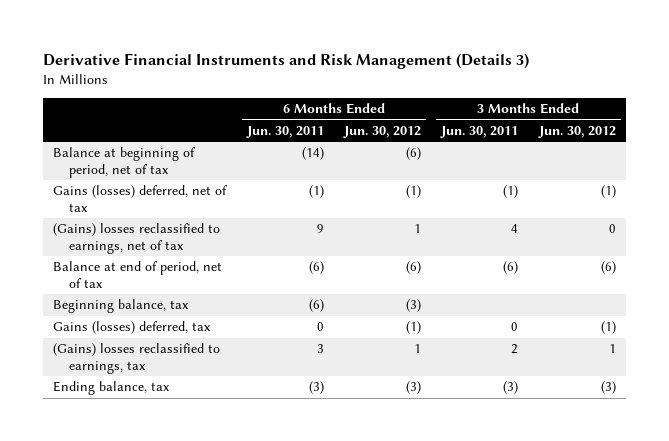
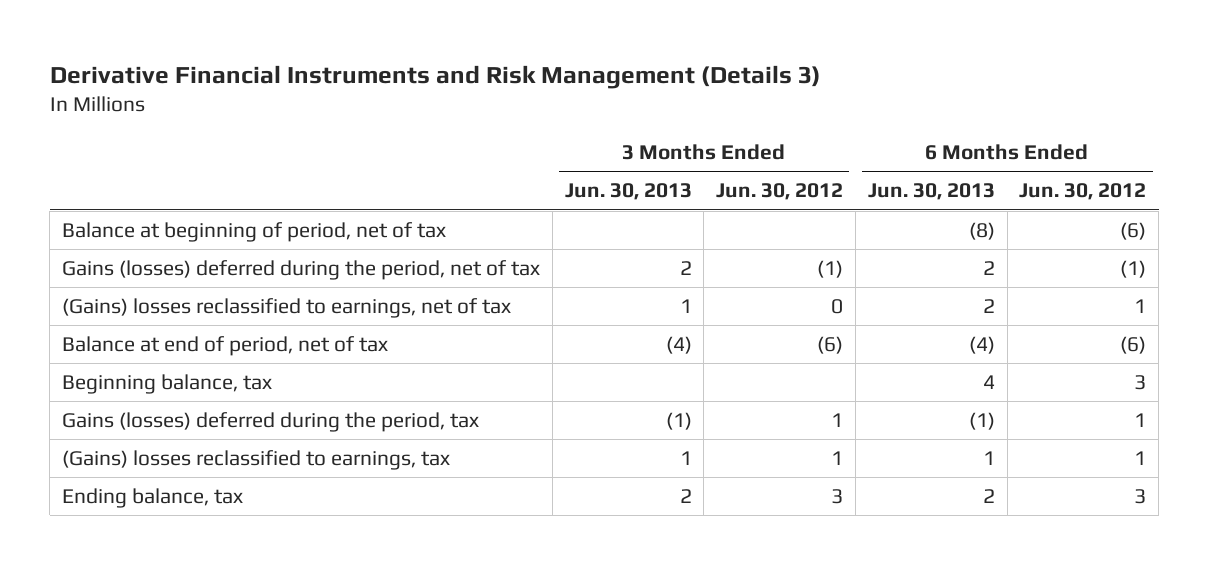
[245,125,324,138] Jun. 30, 2011 -> none
[440,125,519,138] Jun. 30, 2011 -> none
none -> [564,183,692,201] Jun. 30, 2013
none -> [867,183,995,201] Jun. 30, 2013
[53,185,229,213] Gains (losses) deferred, net of tax -> [62,260,541,281] Gains (losses) deferred during the period, net of tax
[405,299,421,313] (3) -> [1134,375,1147,391] 3
[53,321,212,335] Gains (losses) deferred, tax -> [62,412,480,433] Gains (losses) deferred during the period, tax
[405,321,421,335] (1) -> [1134,413,1147,428] 1
[600,321,616,335] (1) -> [831,413,844,428] 1
[405,381,421,395] (3) -> [1134,489,1147,505] 3
[600,381,616,395] (3) -> [831,489,844,505] 3

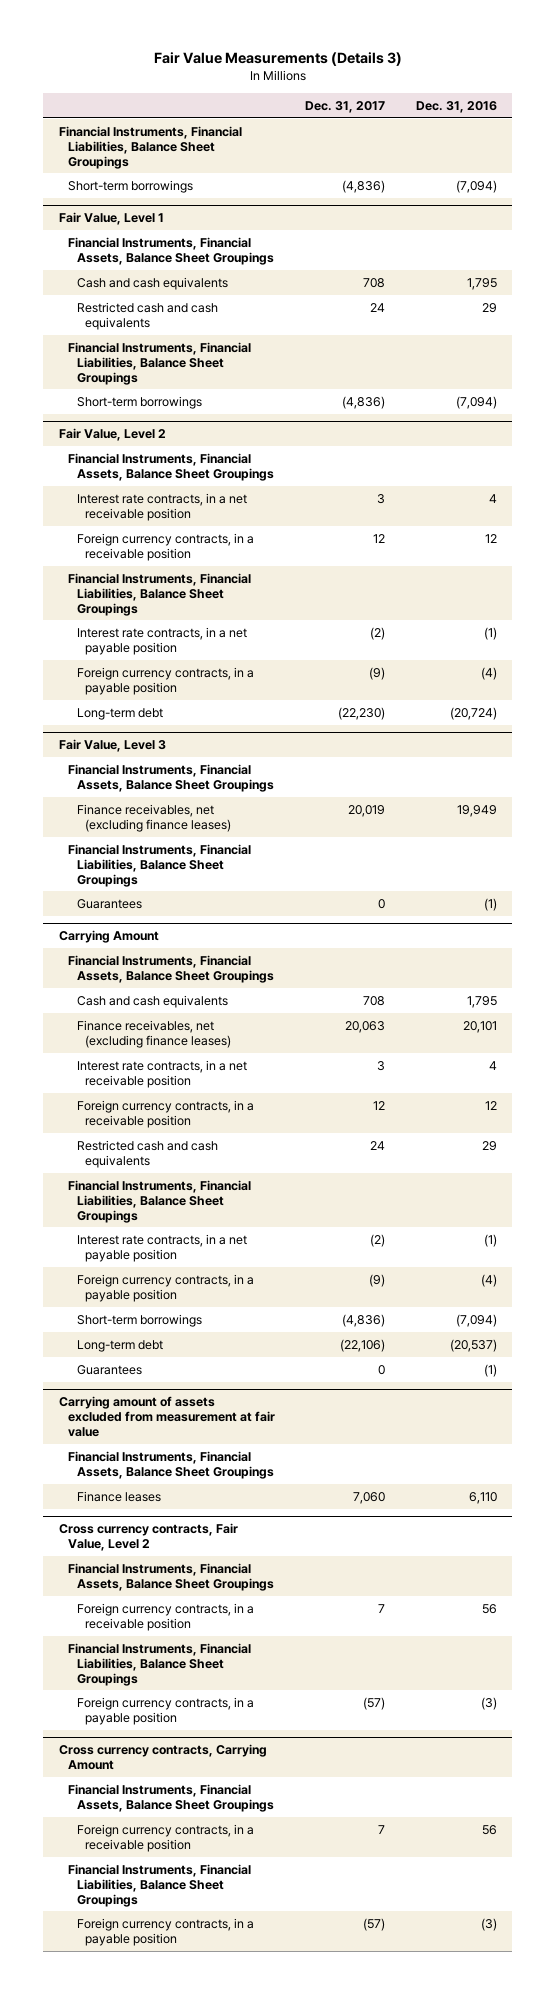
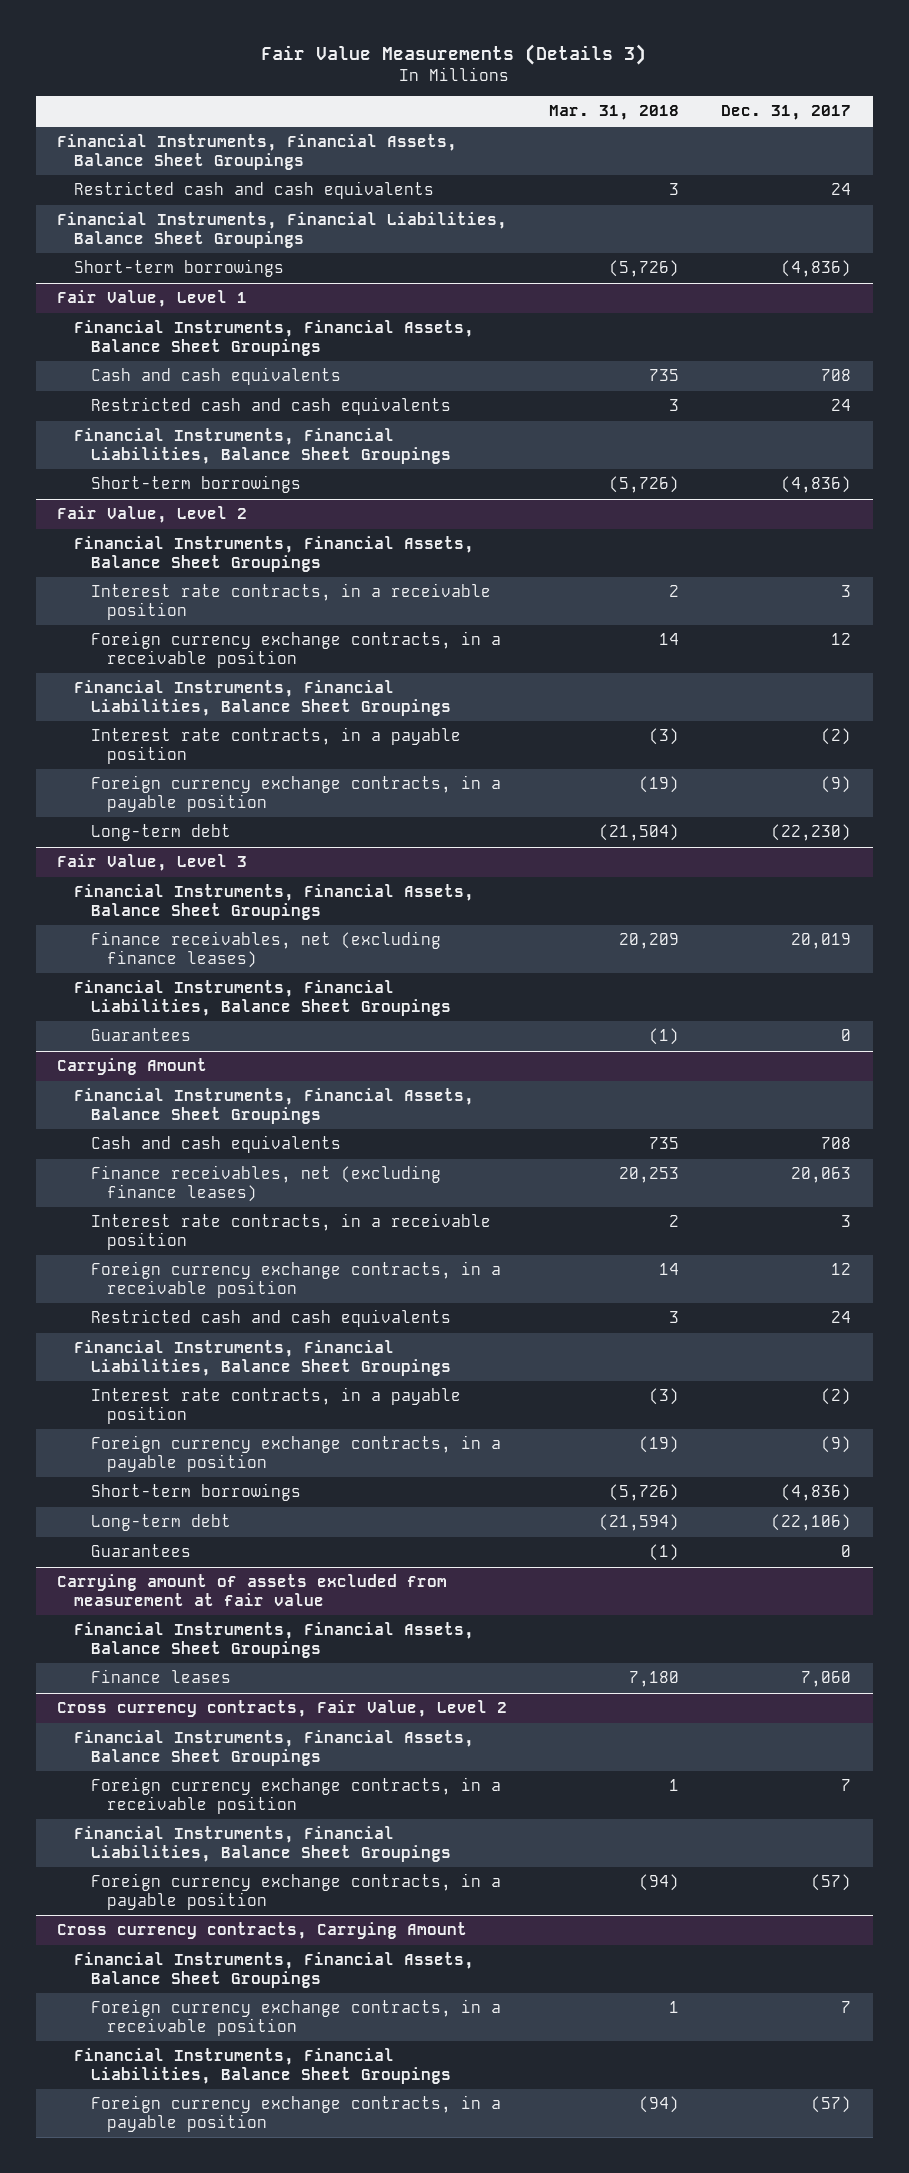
[415,100,497,113] Dec. 31, 2016 -> none
none -> [549,105,680,121] Mar. 31, 2018
none -> [57,134,458,170] Financial Instruments, Financial Assets, Balance Sheet Groupings
none -> [74,181,435,200] Restricted cash and cash equivalents
[76,492,247,521] Interest rate contracts, in a net receivable position -> [90,583,491,620] Interest rate contracts, in a receivable position
[76,532,254,561] Foreign currency contracts, in a receivable position -> [90,631,501,668] Foreign currency exchange contracts, in a receivable position
[76,626,247,655] Interest rate contracts, in a net payable position -> [90,727,461,764] Interest rate contracts, in a payable position
[76,666,254,695] Foreign currency contracts, in a payable position -> [90,775,501,812] Foreign currency exchange contracts, in a payable position
[76,1059,247,1088] Interest rate contracts, in a net receivable position -> [90,1213,491,1250] Interest rate contracts, in a receivable position
[76,1099,254,1128] Foreign currency contracts, in a receivable position -> [90,1261,501,1298] Foreign currency exchange contracts, in a receivable position
[76,1233,247,1262] Interest rate contracts, in a net payable position -> [90,1387,461,1424] Interest rate contracts, in a payable position
[76,1273,254,1302] Foreign currency contracts, in a payable position -> [90,1435,501,1472] Foreign currency exchange contracts, in a payable position
[76,1602,254,1631] Foreign currency contracts, in a receivable position -> [90,1777,501,1814] Foreign currency exchange contracts, in a receivable position
[76,1696,254,1725] Foreign currency contracts, in a payable position -> [90,1873,501,1910] Foreign currency exchange contracts, in a payable position
[76,1823,254,1852] Foreign currency contracts, in a receivable position -> [90,1999,501,2036] Foreign currency exchange contracts, in a receivable position
[76,1917,254,1946] Foreign currency contracts, in a payable position -> [90,2095,501,2132] Foreign currency exchange contracts, in a payable position

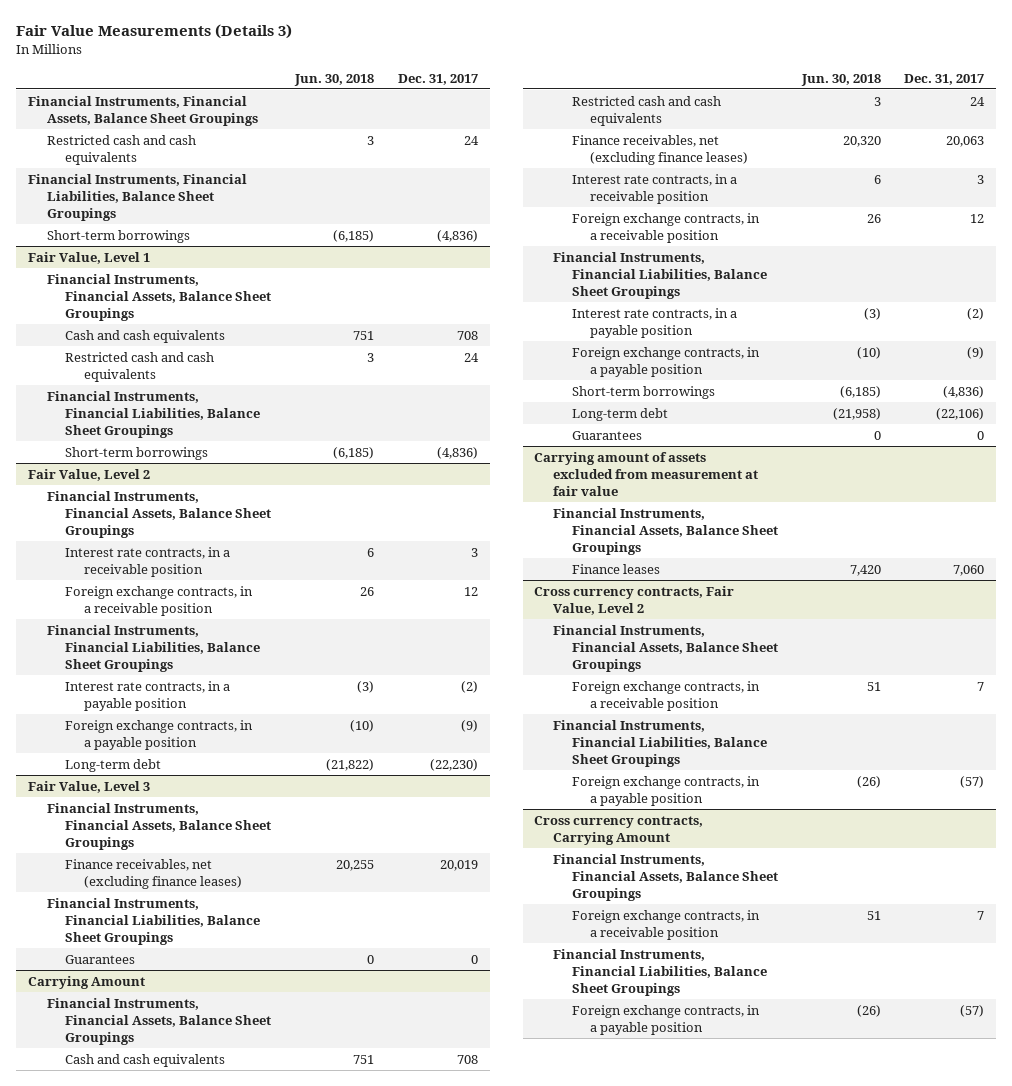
[549,105,680,121] Mar. 31, 2018 -> none
none -> [294,73,375,86] Jun. 30, 2018
[90,631,501,668] Foreign currency exchange contracts, in a receivable position -> [65,585,254,616] Foreign exchange contracts, in a receivable position
[90,775,501,812] Foreign currency exchange contracts, in a payable position -> [65,719,254,750] Foreign exchange contracts, in a payable position
[90,1309,451,1328] Restricted cash and cash equivalents -> [571,95,721,126] Restricted cash and cash equivalents
[90,1261,501,1298] Foreign currency exchange contracts, in a receivable position -> [571,212,760,243] Foreign exchange contracts, in a receivable position
[90,1435,501,1472] Foreign currency exchange contracts, in a payable position -> [571,346,760,377] Foreign exchange contracts, in a payable position
[90,1777,501,1814] Foreign currency exchange contracts, in a receivable position -> [571,680,760,711] Foreign exchange contracts, in a receivable position
[90,1873,501,1910] Foreign currency exchange contracts, in a payable position -> [571,775,760,806] Foreign exchange contracts, in a payable position
[90,1999,501,2036] Foreign currency exchange contracts, in a receivable position -> [571,909,760,940] Foreign exchange contracts, in a receivable position
[90,2095,501,2132] Foreign currency exchange contracts, in a payable position -> [571,1004,760,1035] Foreign exchange contracts, in a payable position

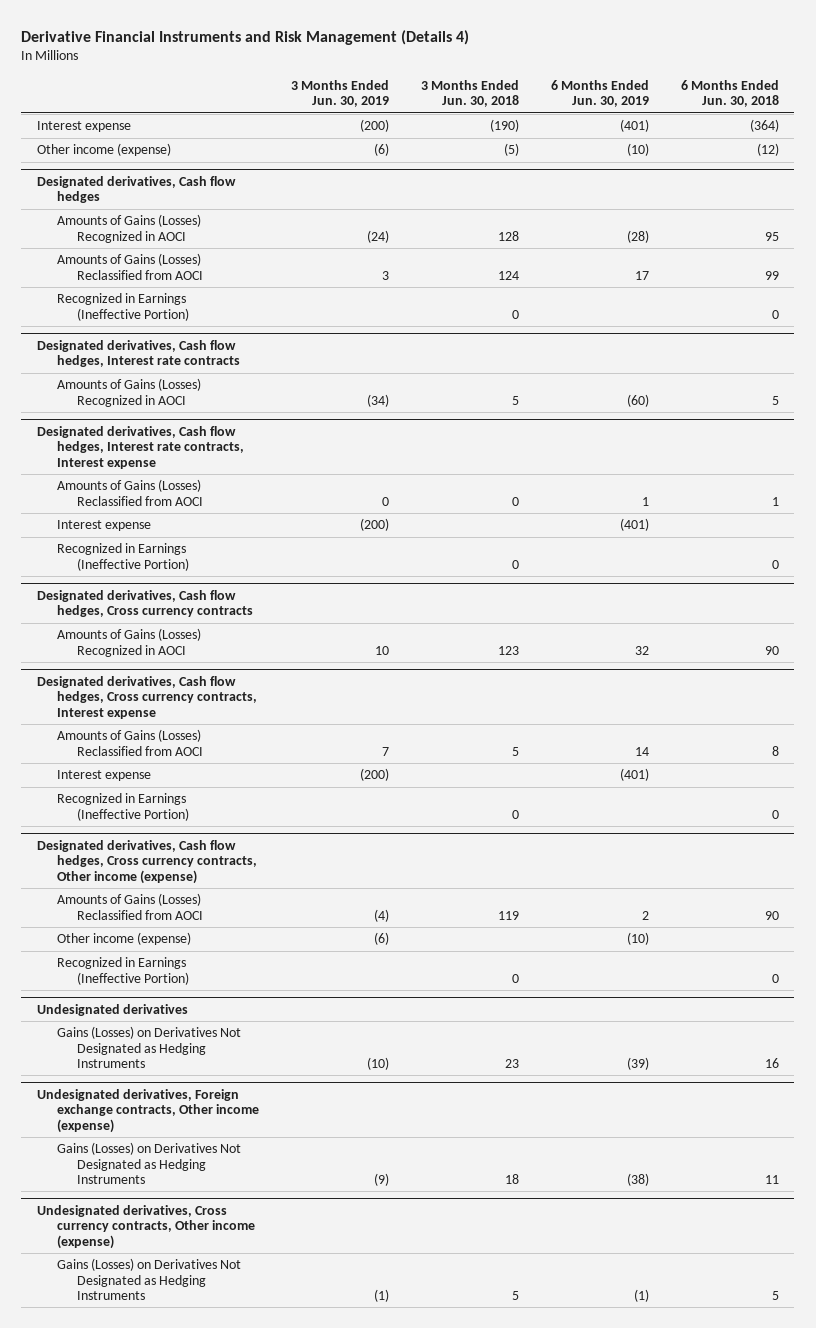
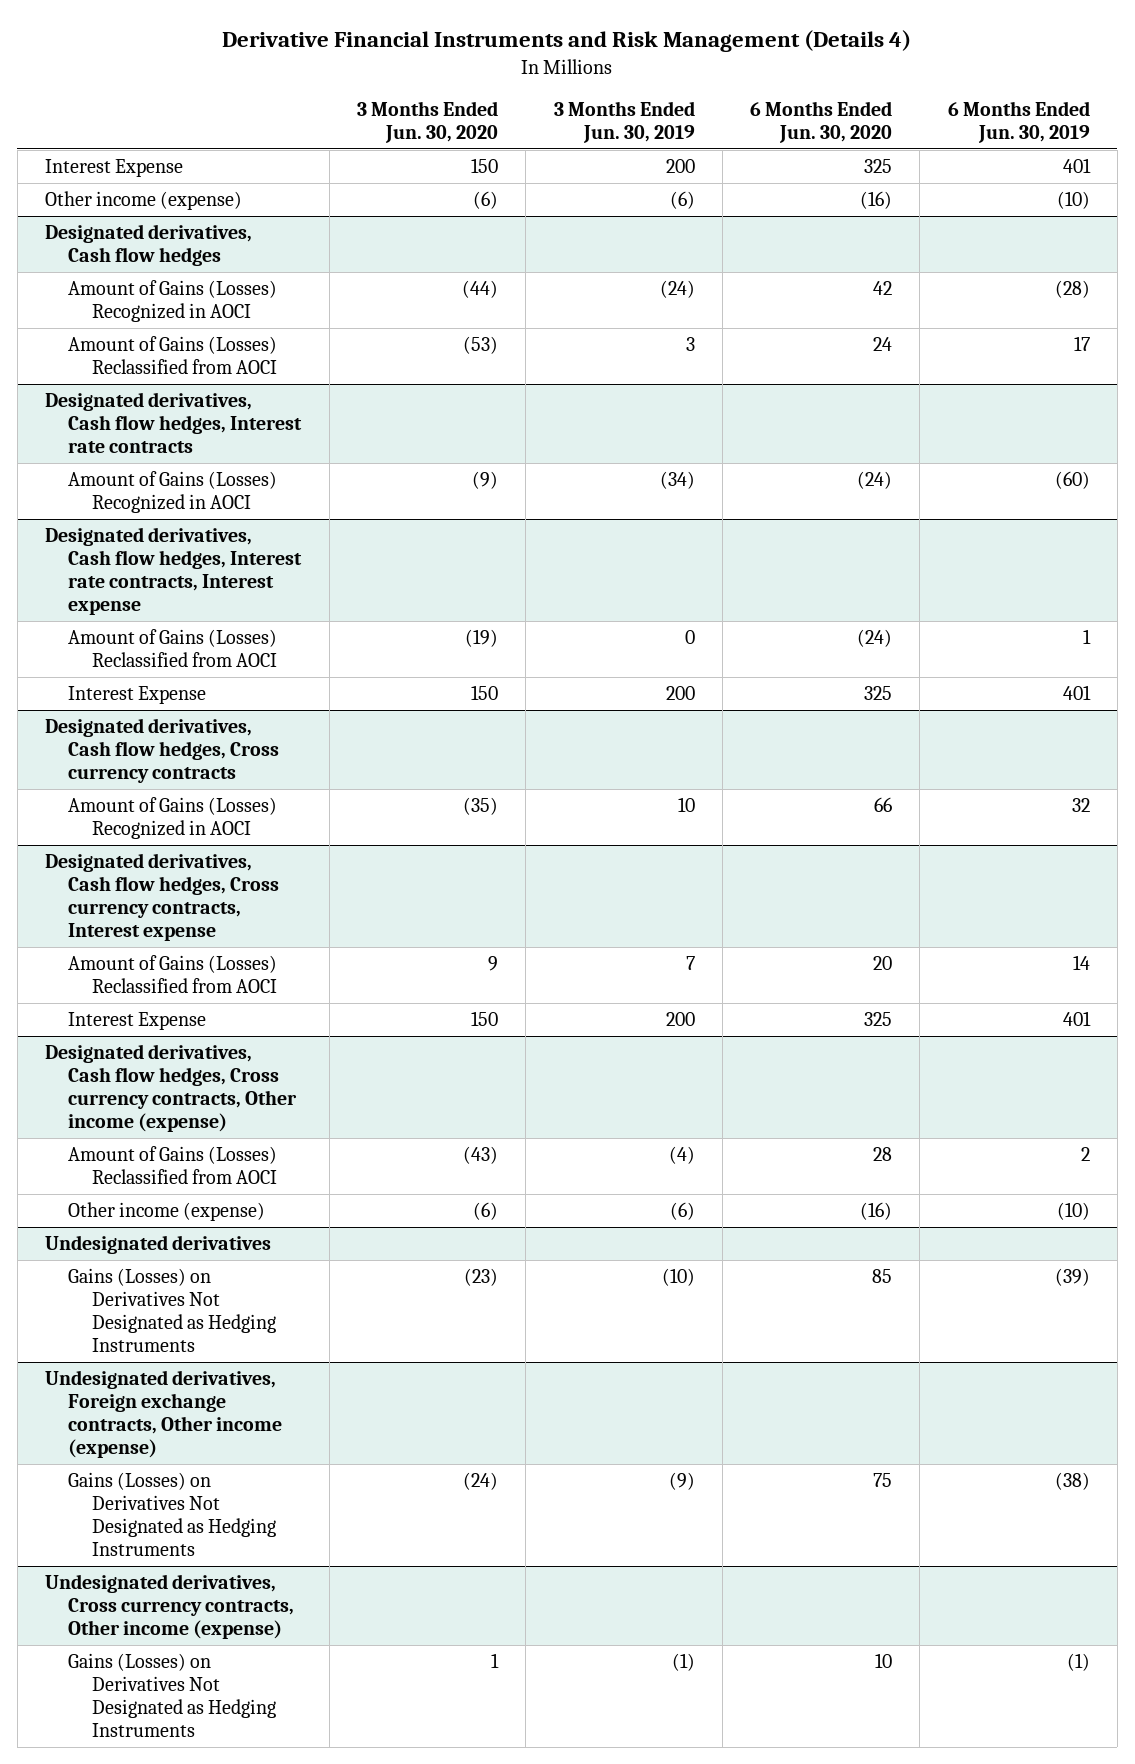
[420,79,519,108] 3 Months Ended Jun. 30, 2018 -> none
[680,79,779,108] 6 Months Ended Jun. 30, 2018 -> none
none -> [357,101,499,144] 3 Months Ended Jun. 30, 2020
none -> [750,101,893,144] 6 Months Ended Jun. 30, 2020
[37,121,132,133] Interest expense -> [44,158,183,177] Interest Expense
[360,119,390,133] (200) -> [665,158,695,173] 200
[619,119,649,133] (401) -> [1062,157,1091,173] 401
[57,293,190,321] Recognized in Earnings (Ineffective Portion) -> none
[57,214,202,243] Amounts of Gains (Losses) Recognized in AOCI -> [68,279,278,322] Amount of Gains (Losses) Recognized in AOCI
[57,253,204,280] Amounts of Gains (Losses) Reclassified from AOCI -> [68,335,278,374] Amount of Gains (Losses) Reclassified from AOCI
[57,378,202,407] Amounts of Gains (Losses) Recognized in AOCI -> [68,470,278,513] Amount of Gains (Losses) Recognized in AOCI
[57,543,190,571] Recognized in Earnings (Ineffective Portion) -> none
[57,479,204,506] Amounts of Gains (Losses) Reclassified from AOCI -> [68,628,278,667] Amount of Gains (Losses) Reclassified from AOCI
[57,520,152,532] Interest expense -> [68,685,207,704] Interest Expense
[360,518,390,532] (200) -> [665,685,695,700] 200
[619,518,649,532] (401) -> [1062,684,1091,700] 401
[57,628,202,657] Amounts of Gains (Losses) Recognized in AOCI -> [68,796,278,839] Amount of Gains (Losses) Recognized in AOCI
[57,793,190,821] Recognized in Earnings (Ineffective Portion) -> none
[57,729,204,756] Amounts of Gains (Losses) Reclassified from AOCI -> [68,954,278,993] Amount of Gains (Losses) Reclassified from AOCI
[57,770,152,782] Interest expense -> [68,1011,207,1030] Interest Expense
[360,768,390,782] (200) -> [665,1011,695,1026] 200
[619,768,649,782] (401) -> [1062,1010,1091,1026] 401
[57,893,204,920] Amounts of Gains (Losses) Reclassified from AOCI -> [68,1145,278,1184] Amount of Gains (Losses) Reclassified from AOCI
[57,957,190,985] Recognized in Earnings (Ineffective Portion) -> none

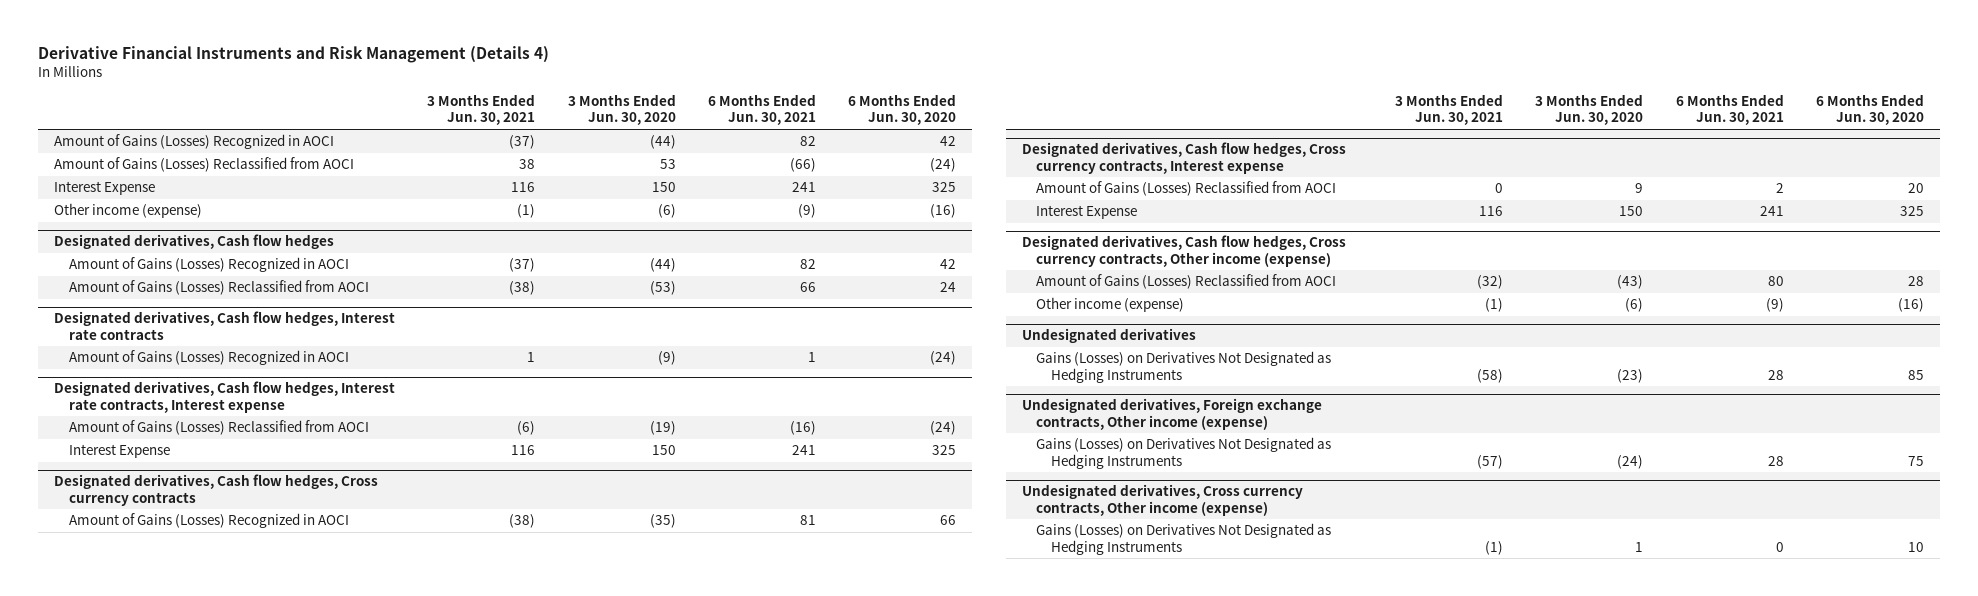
[553,101,695,144] 3 Months Ended Jun. 30, 2019 -> none
[947,101,1090,144] 6 Months Ended Jun. 30, 2019 -> none
none -> [427,94,536,126] 3 Months Ended Jun. 30, 2021
none -> [707,94,816,126] 6 Months Ended Jun. 30, 2021
none -> [54,134,335,150] Amount of Gains (Losses) Recognized in AOCI
none -> [54,157,355,173] Amount of Gains (Losses) Reclassified from AOCI

